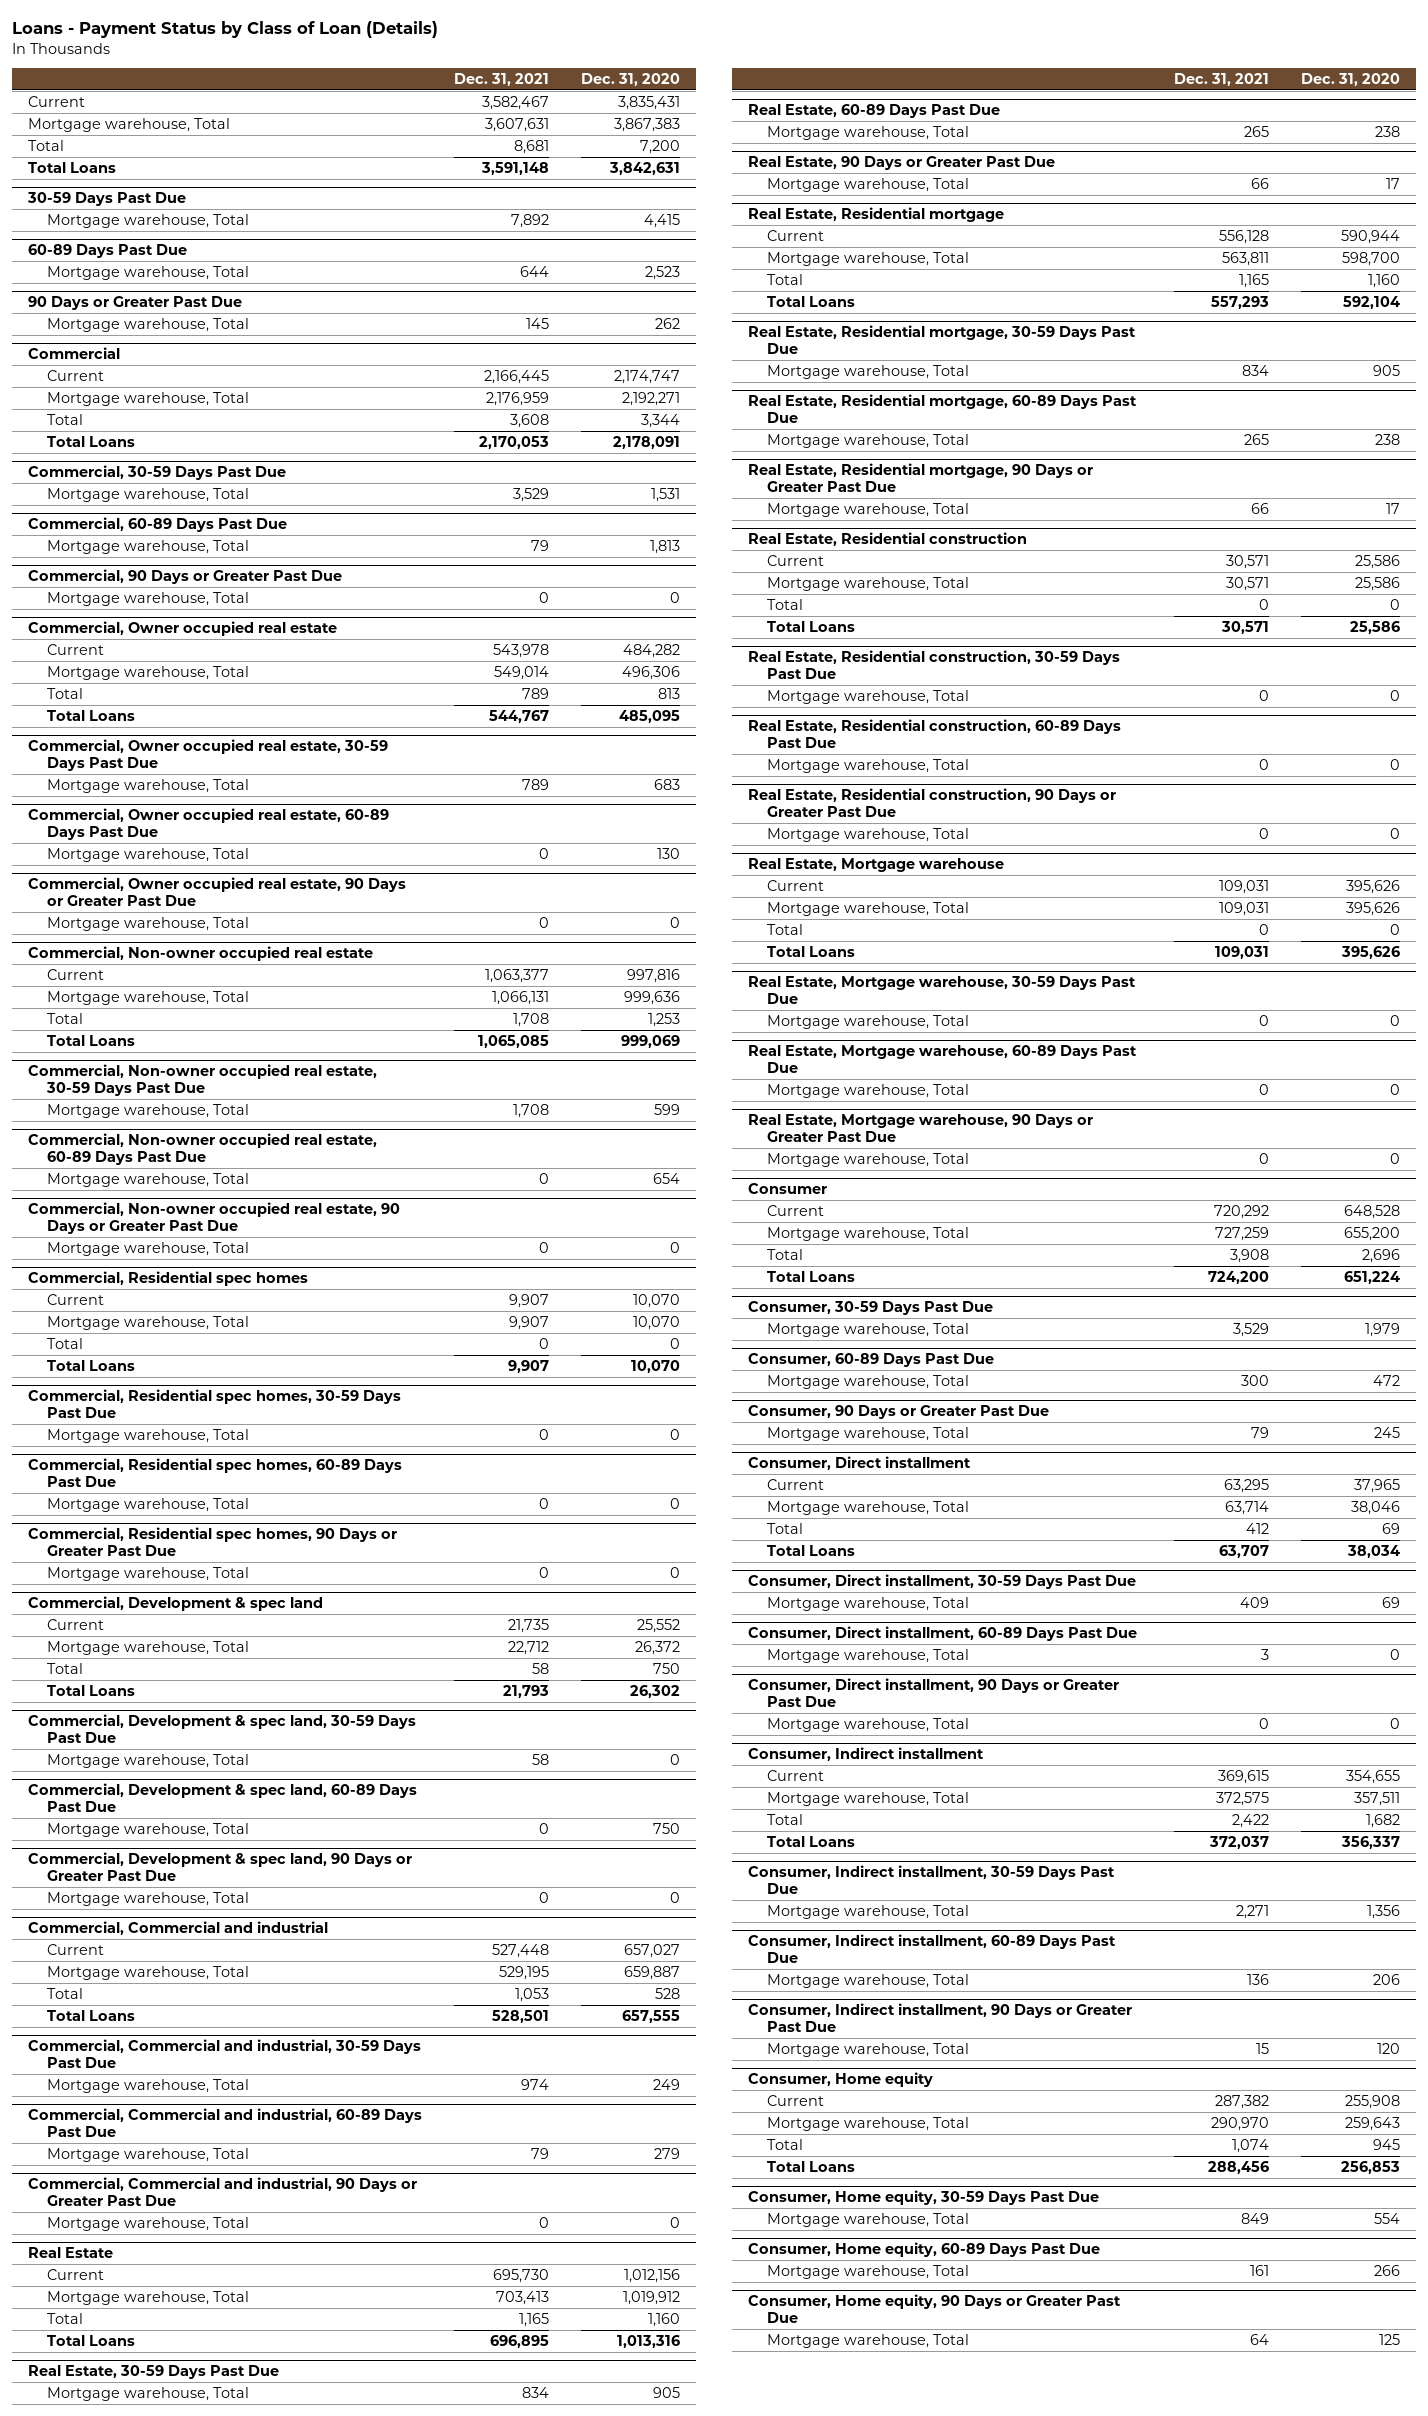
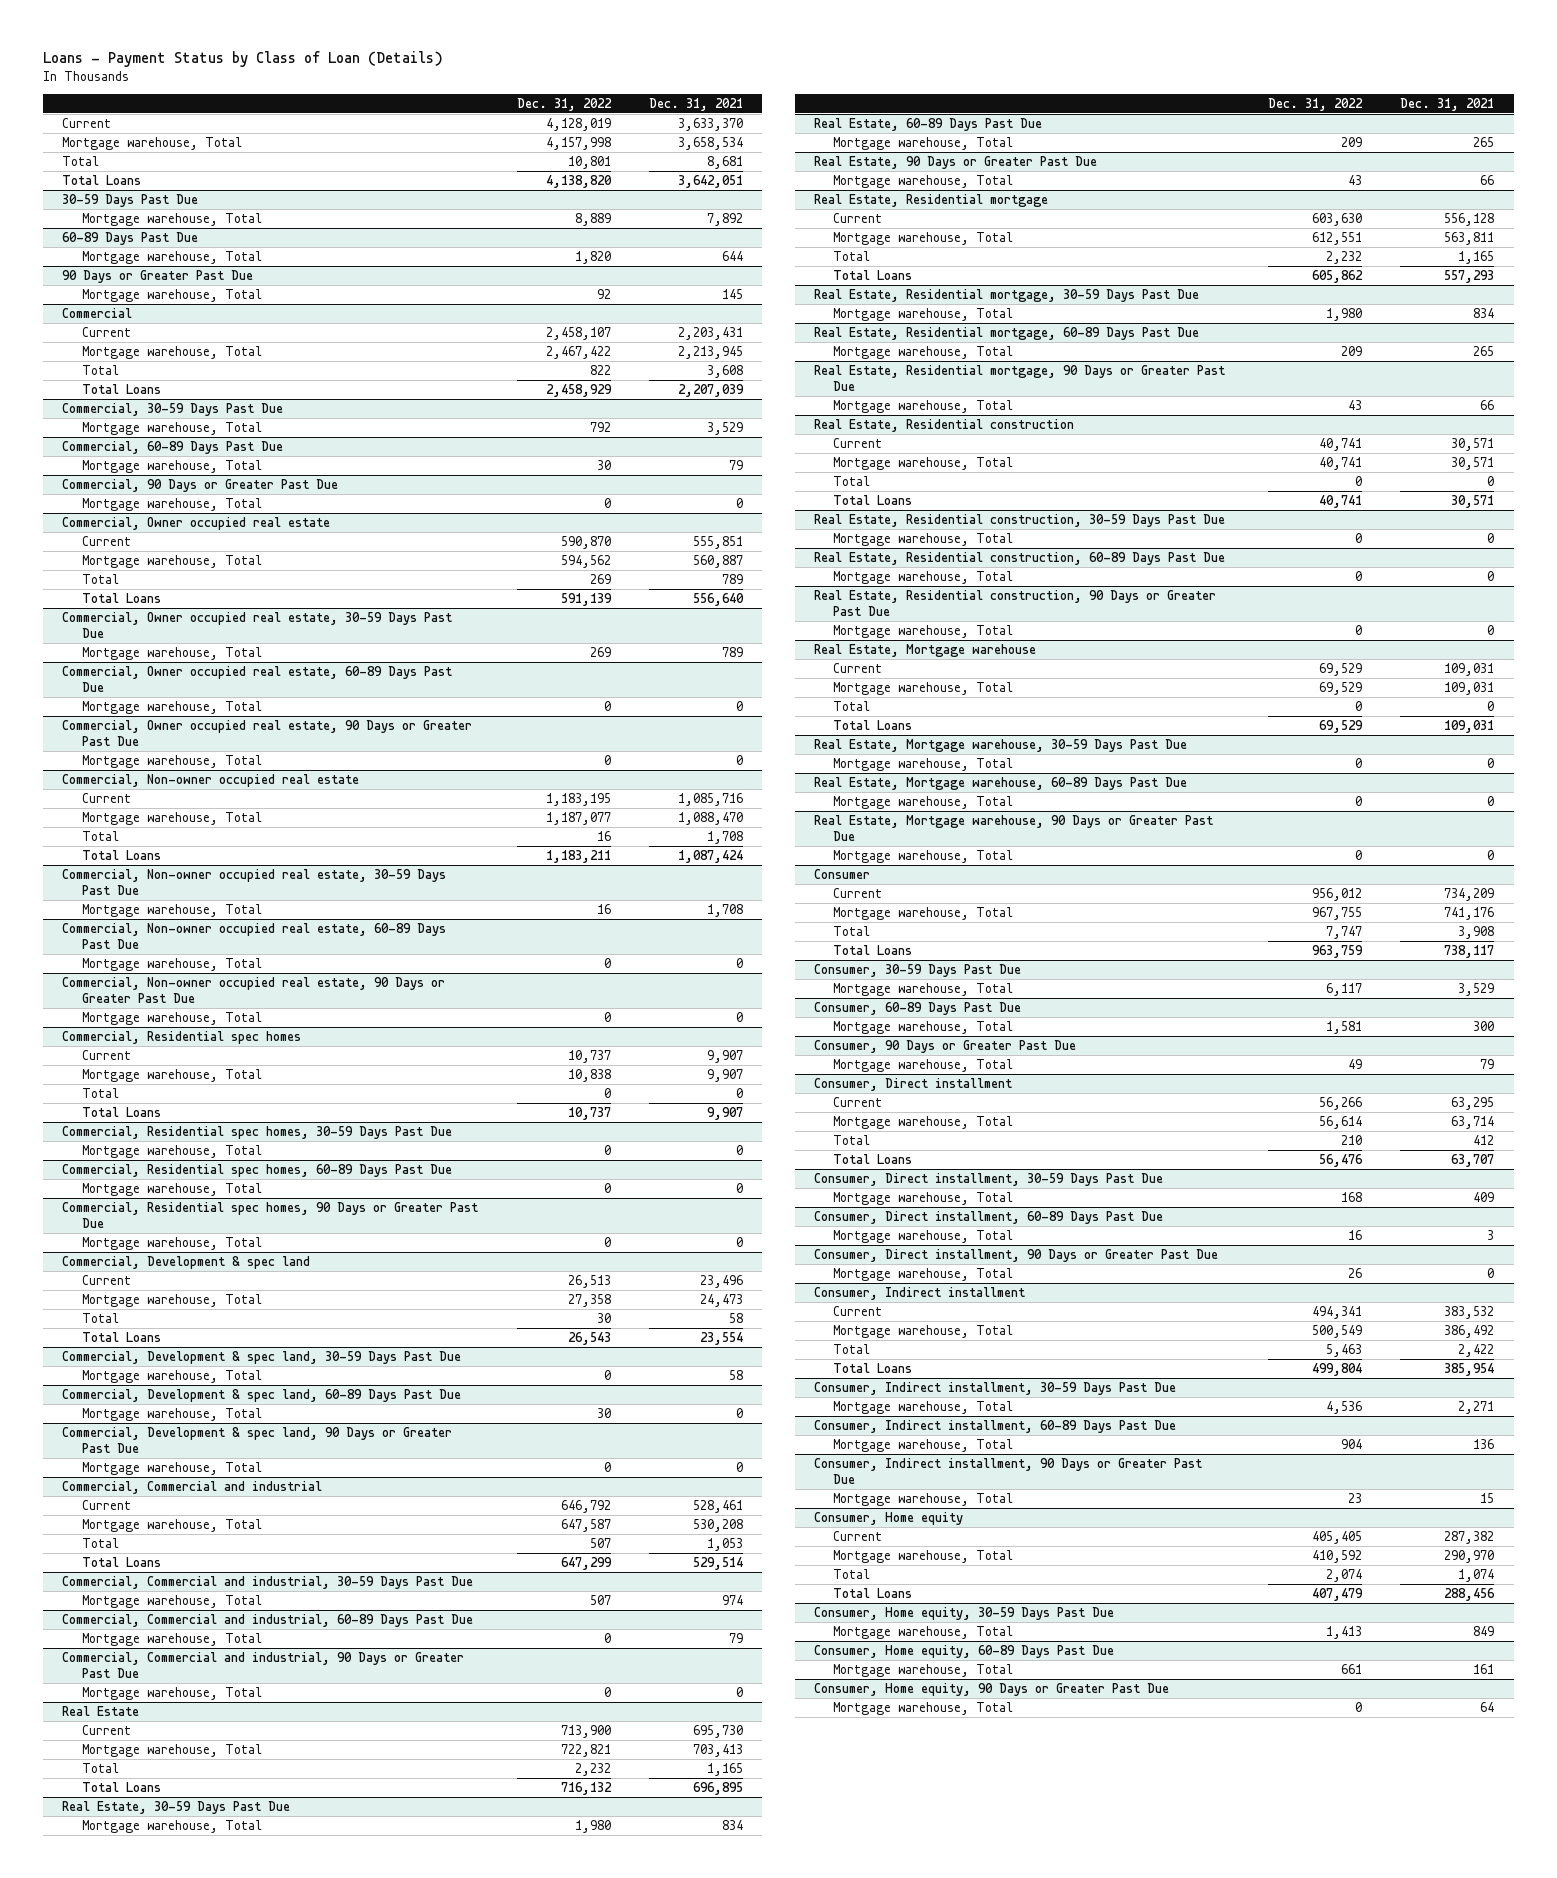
[581,72,681,86] Dec. 31, 2020 -> none
none -> [516,97,612,111] Dec. 31, 2022
[482,95,550,110] 3,582,467 -> [678,118,744,132] 3,633,370
[485,117,550,132] 3,607,631 -> [678,137,744,151] 3,658,534
[481,161,550,175] 3,591,148 -> [678,175,744,189] 3,642,051
[484,369,550,384] 2,166,445 -> [678,327,744,341] 2,203,431
[486,391,550,406] 2,176,959 -> [678,346,744,360] 2,213,945
[479,435,550,449] 2,170,053 -> [678,384,745,398] 2,207,039
[493,643,550,658] 543,978 -> [693,536,744,550] 555,851
[494,665,550,680] 549,014 -> [693,555,744,569] 560,887
[489,709,550,723] 544,767 -> [693,593,745,607] 556,640
[485,968,550,983] 1,063,377 -> [678,793,744,807] 1,085,716
[492,990,550,1005] 1,066,131 -> [678,812,744,826] 1,088,470
[478,1034,550,1048] 1,065,085 -> [678,850,744,864] 1,087,424
[508,1618,550,1633] 21,735 -> [700,1275,744,1289] 23,496
[508,1640,550,1655] 22,712 -> [700,1294,744,1308] 24,473
[503,1684,550,1698] 21,793 -> [700,1332,744,1346] 23,554
[492,1943,550,1958] 527,448 -> [693,1500,744,1514] 528,461
[499,1965,550,1980] 529,195 -> [693,1519,744,1533] 530,208
[492,2009,550,2023] 528,501 -> [693,1557,744,1571] 529,514
[1214,1204,1270,1219] 720,292 -> [1444,888,1495,902] 734,209
[1215,1226,1270,1241] 727,259 -> [1444,907,1495,921] 741,176
[1208,1270,1270,1284] 724,200 -> [1444,945,1495,959] 738,117
[1218,1769,1270,1784] 369,615 -> [1444,1306,1495,1320] 383,532
[1216,1791,1270,1806] 372,575 -> [1444,1325,1495,1339] 386,492
[1209,1835,1270,1849] 372,037 -> [1444,1363,1495,1377] 385,954

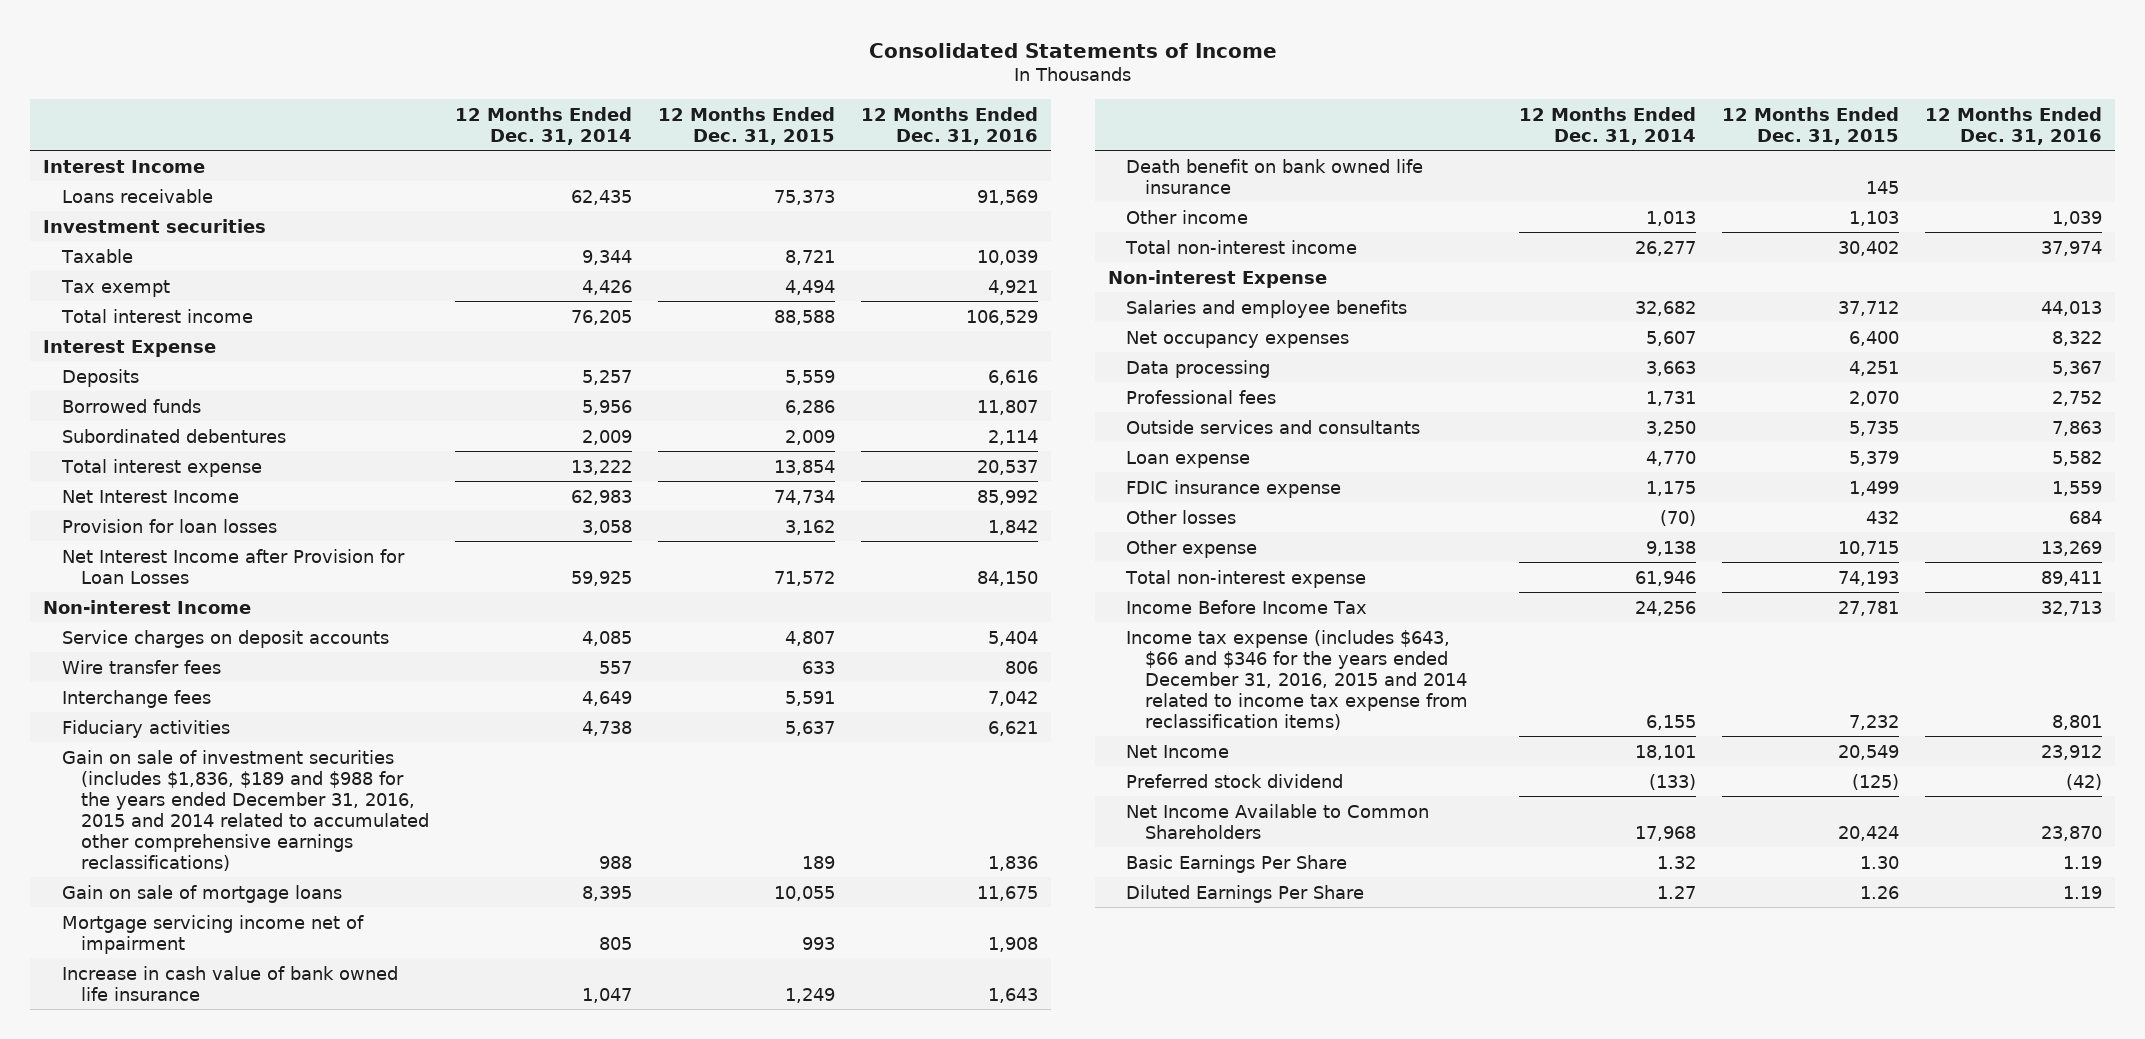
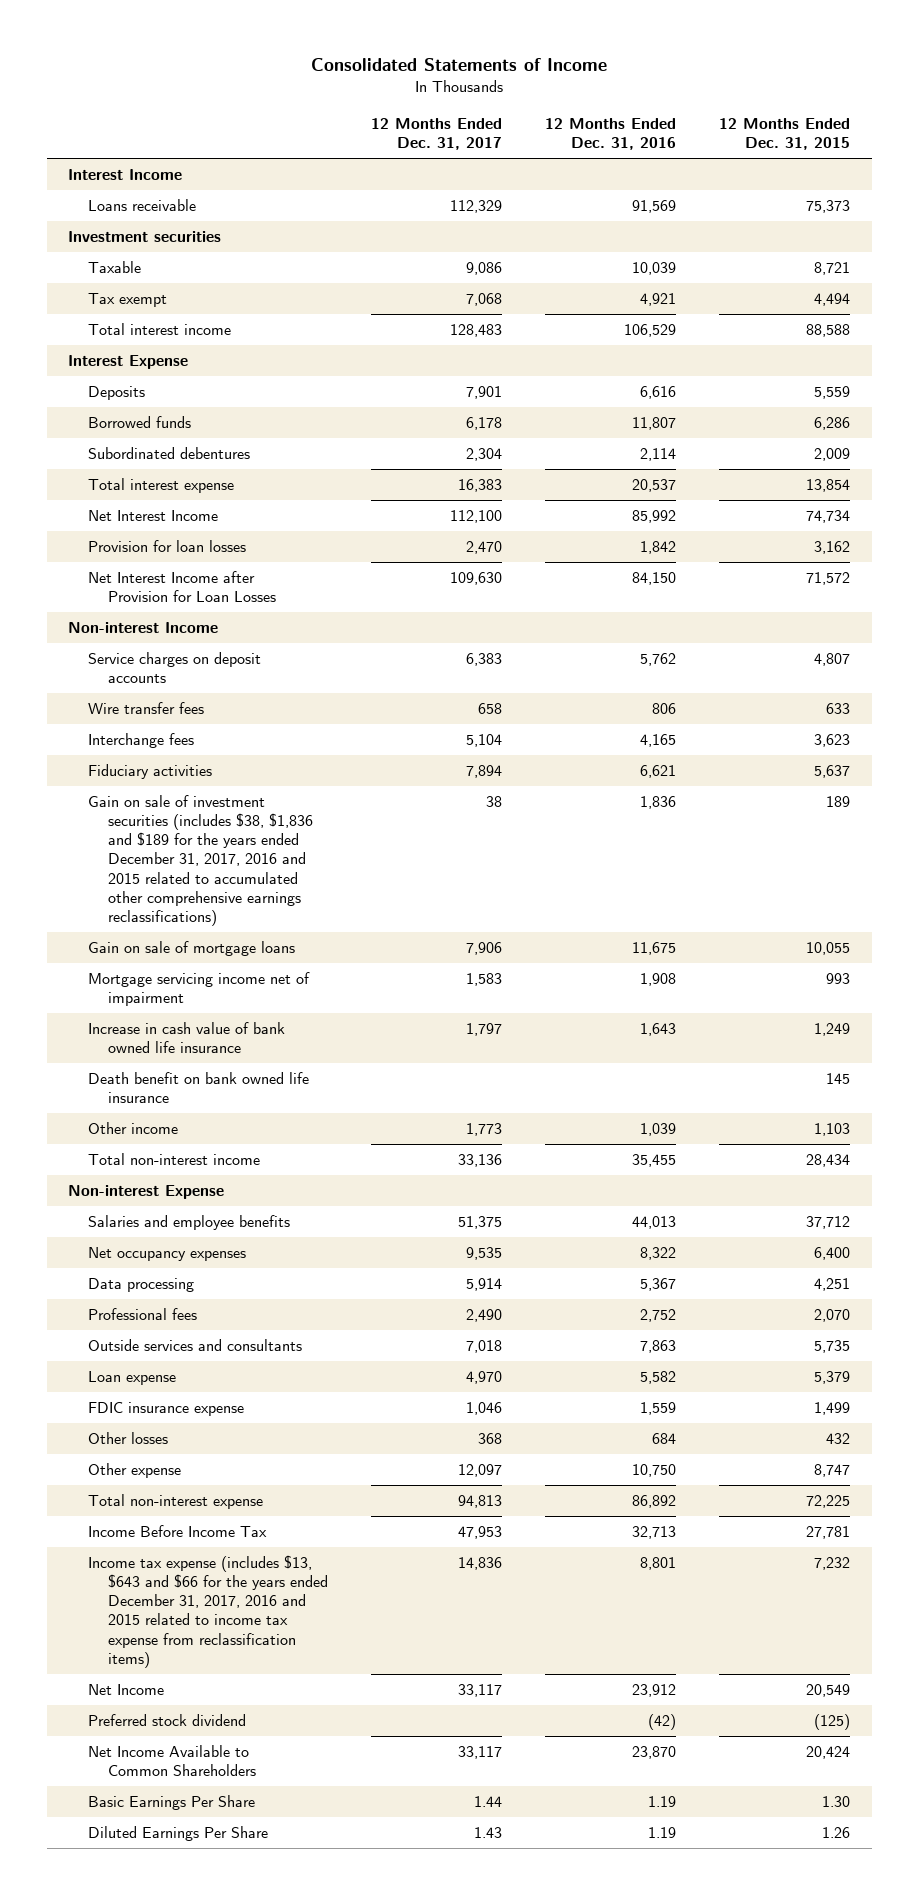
[454,106,632,145] 12 Months Ended Dec. 31, 2014 -> none
none -> [371,118,503,151] 12 Months Ended Dec. 31, 2017
[987,630,1038,646] 5,404 -> [640,652,677,666] 5,762
[784,690,835,706] 5,591 -> [814,733,851,747] 3,623
[987,690,1038,706] 7,042 -> [640,733,677,747] 4,165
[62,749,429,871] Gain on sale of investment securities (includes $1,836, $189 and $988 for the years ended December 31, 2016, 2015 and 2014 related to accumulated other comprehensive earnings reclassifications) -> [88,794,314,927] Gain on sale of investment securities (includes $38, $1,836 and $189 for the years ended December 31, 2017, 2016 and 2015 related to accumulated other comprehensive earnings reclassifications)
[1837,240,1899,256] 30,402 -> [806,1153,851,1167] 28,434
[2040,240,2102,256] 37,974 -> [632,1153,677,1167] 35,455
[1837,540,1899,556] 10,715 -> [814,1463,851,1477] 8,747
[2040,540,2102,556] 13,269 -> [632,1463,677,1477] 10,750
[1837,570,1899,586] 74,193 -> [806,1494,851,1508] 72,225
[2040,570,2102,586] 89,411 -> [632,1494,677,1508] 86,892
[1126,629,1469,730] Income tax expense (includes $643, $66 and $346 for the years ended December 31, 2016, 2015 and 2014 related to income tax expense from reclassification items) -> [88,1554,329,1668] Income tax expense (includes $13, $643 and $66 for the years ended December 31, 2017, 2016 and 2015 related to income tax expense from reclassification items)

